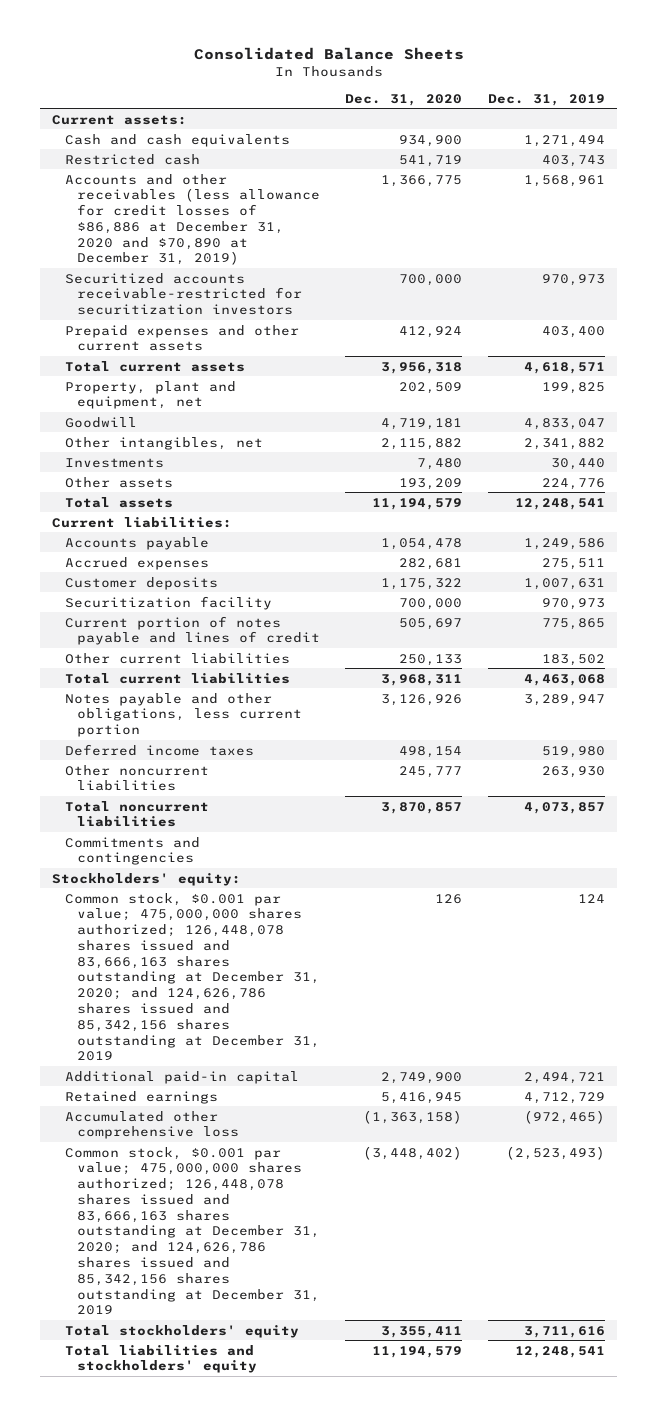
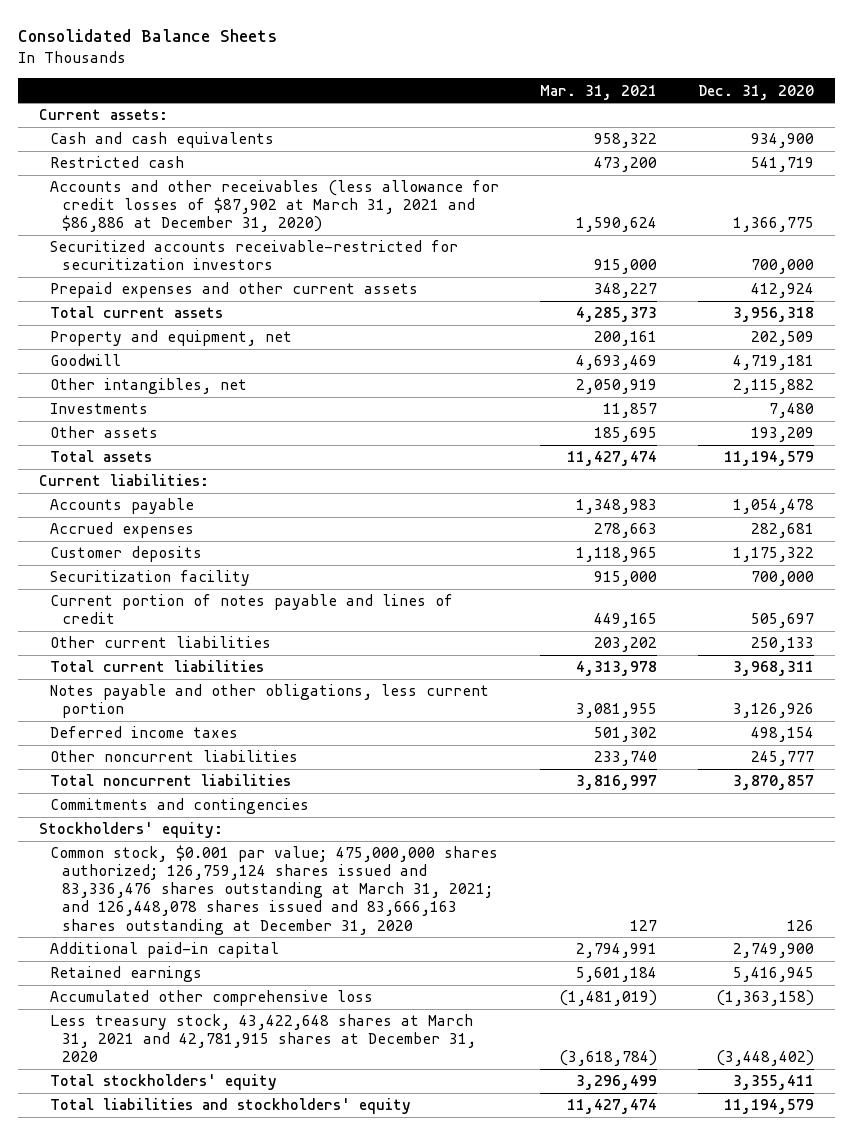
[487,93,605,106] Dec. 31, 2019 -> none
none -> [540,84,658,100] Mar. 31, 2021
[64,173,321,266] Accounts and other receivables (less allowance for credit losses of $86,886 at December 31, 2020 and $70,890 at December 31, 2019) -> [50,180,500,233] Accounts and other receivables (less allowance for credit losses of $87,902 at March 31, 2021 and $86,886 at December 31, 2020)
[64,380,236,410] Property, plant and equipment, net -> [50,330,293,347] Property and equipment, net
[64,892,321,1062] Common stock, $0.001 par value; 475,000,000 shares authorized; 126,448,078 shares issued and 83,666,163 shares outstanding at December 31, 2020; and 124,626,786 shares issued and 85,342,156 shares outstanding at December 31, 2019 -> [50,845,499,935] Common stock, $0.001 par value; 475,000,000 shares authorized; 126,759,124 shares issued and 83,336,476 shares outstanding at March 31, 2021; and 126,448,078 shares issued and 83,666,163 shares outstanding at December 31, 2020
[64,1146,321,1316] Common stock, $0.001 par value; 475,000,000 shares authorized; 126,448,078 shares issued and 83,666,163 shares outstanding at December 31, 2020; and 124,626,786 shares issued and 85,342,156 shares outstanding at December 31, 2019 -> [50,1014,476,1063] Less treasury stock, 43,422,648 shares at March 31, 2021 and 42,781,915 shares at December 31, 2020

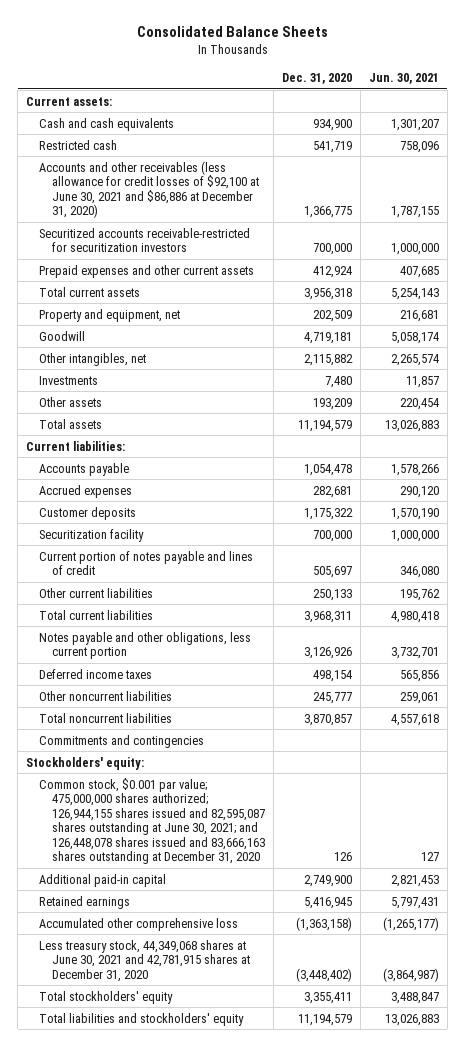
[540,84,658,100] Mar. 31, 2021 -> none
none -> [368,73,439,85] Jun. 30, 2021
[50,180,500,233] Accounts and other receivables (less allowance for credit losses of $87,902 at March 31, 2021 and $86,886 at December 31, 2020) -> [38,160,259,219] Accounts and other receivables (less allowance for credit losses of $92,100 at June 30, 2021 and $86,886 at December 31, 2020)
[50,845,499,935] Common stock, $0.001 par value; 475,000,000 shares authorized; 126,759,124 shares issued and 83,336,476 shares outstanding at March 31, 2021; and 126,448,078 shares issued and 83,666,163 shares outstanding at December 31, 2020 -> [38,777,265,865] Common stock, $0.001 par value; 475,000,000 shares authorized; 126,944,155 shares issued and 82,595,087 shares outstanding at June 30, 2021; and 126,448,078 shares issued and 83,666,163 shares outstanding at December 31, 2020
[50,1014,476,1063] Less treasury stock, 43,422,648 shares at March 31, 2021 and 42,781,915 shares at December 31, 2020 -> [38,939,250,982] Less treasury stock, 44,349,068 shares at June 30, 2021 and 42,781,915 shares at December 31, 2020

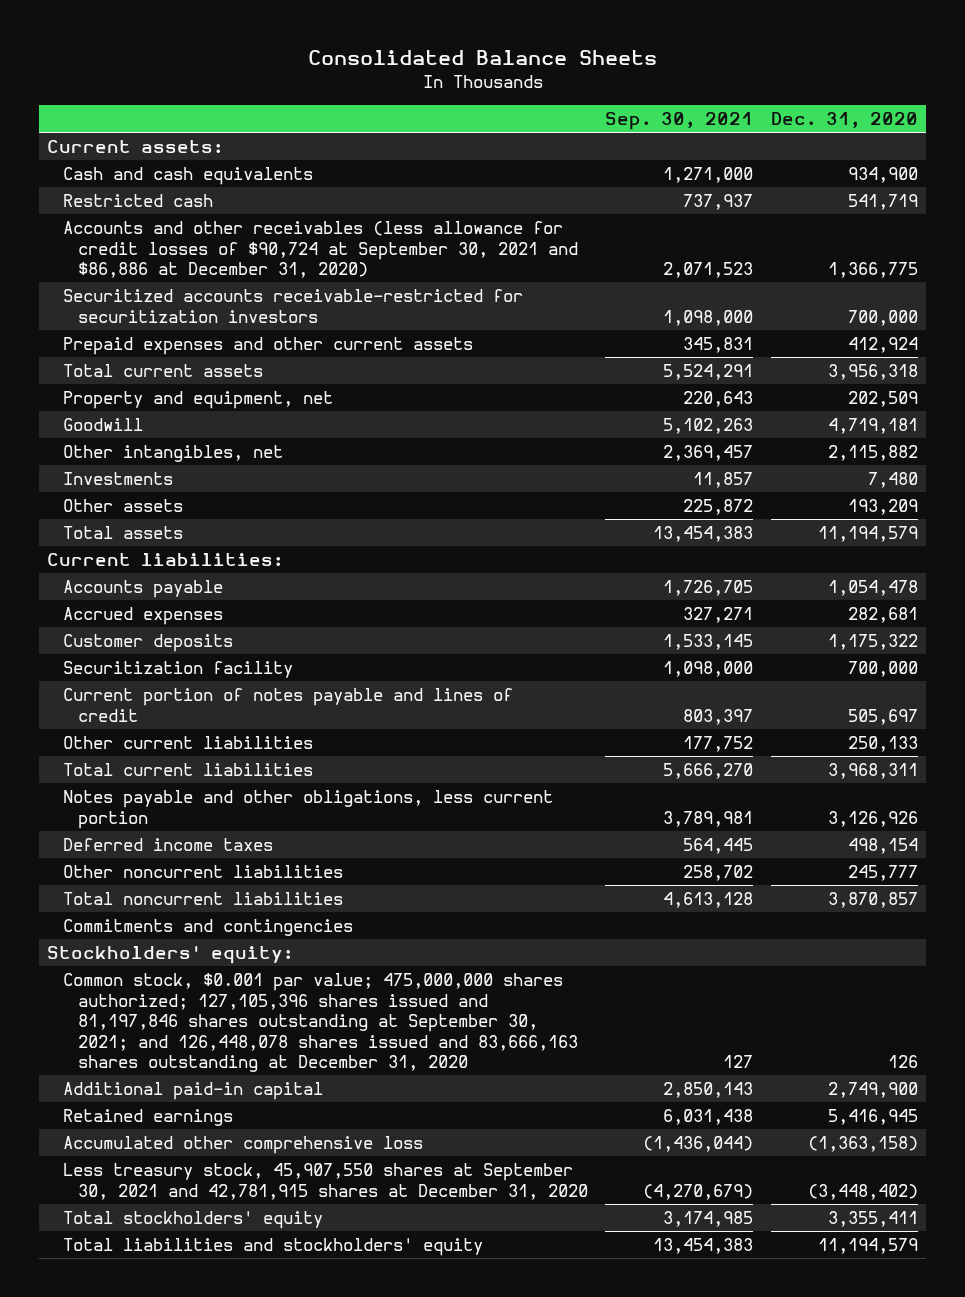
[368,73,439,85] Jun. 30, 2021 -> none
none -> [605,112,754,131] Sep. 30, 2021
[38,160,259,219] Accounts and other receivables (less allowance for credit losses of $92,100 at June 30, 2021 and $86,886 at December 31, 2020) -> [62,221,579,279] Accounts and other receivables (less allowance for credit losses of $90,724 at September 30, 2021 and $86,886 at December 31, 2020)
[38,777,265,865] Common stock, $0.001 par value; 475,000,000 shares authorized; 126,944,155 shares issued and 82,595,087 shares outstanding at June 30, 2021; and 126,448,078 shares issued and 83,666,163 shares outstanding at December 31, 2020 -> [62,973,579,1073] Common stock, $0.001 par value; 475,000,000 shares authorized; 127,105,396 shares issued and 81,197,846 shares outstanding at September 30, 2021; and 126,448,078 shares issued and 83,666,163 shares outstanding at December 31, 2020
[38,939,250,982] Less treasury stock, 44,349,068 shares at June 30, 2021 and 42,781,915 shares at December 31, 2020 -> [62,1163,589,1200] Less treasury stock, 45,907,550 shares at September 30, 2021 and 42,781,915 shares at December 31, 2020

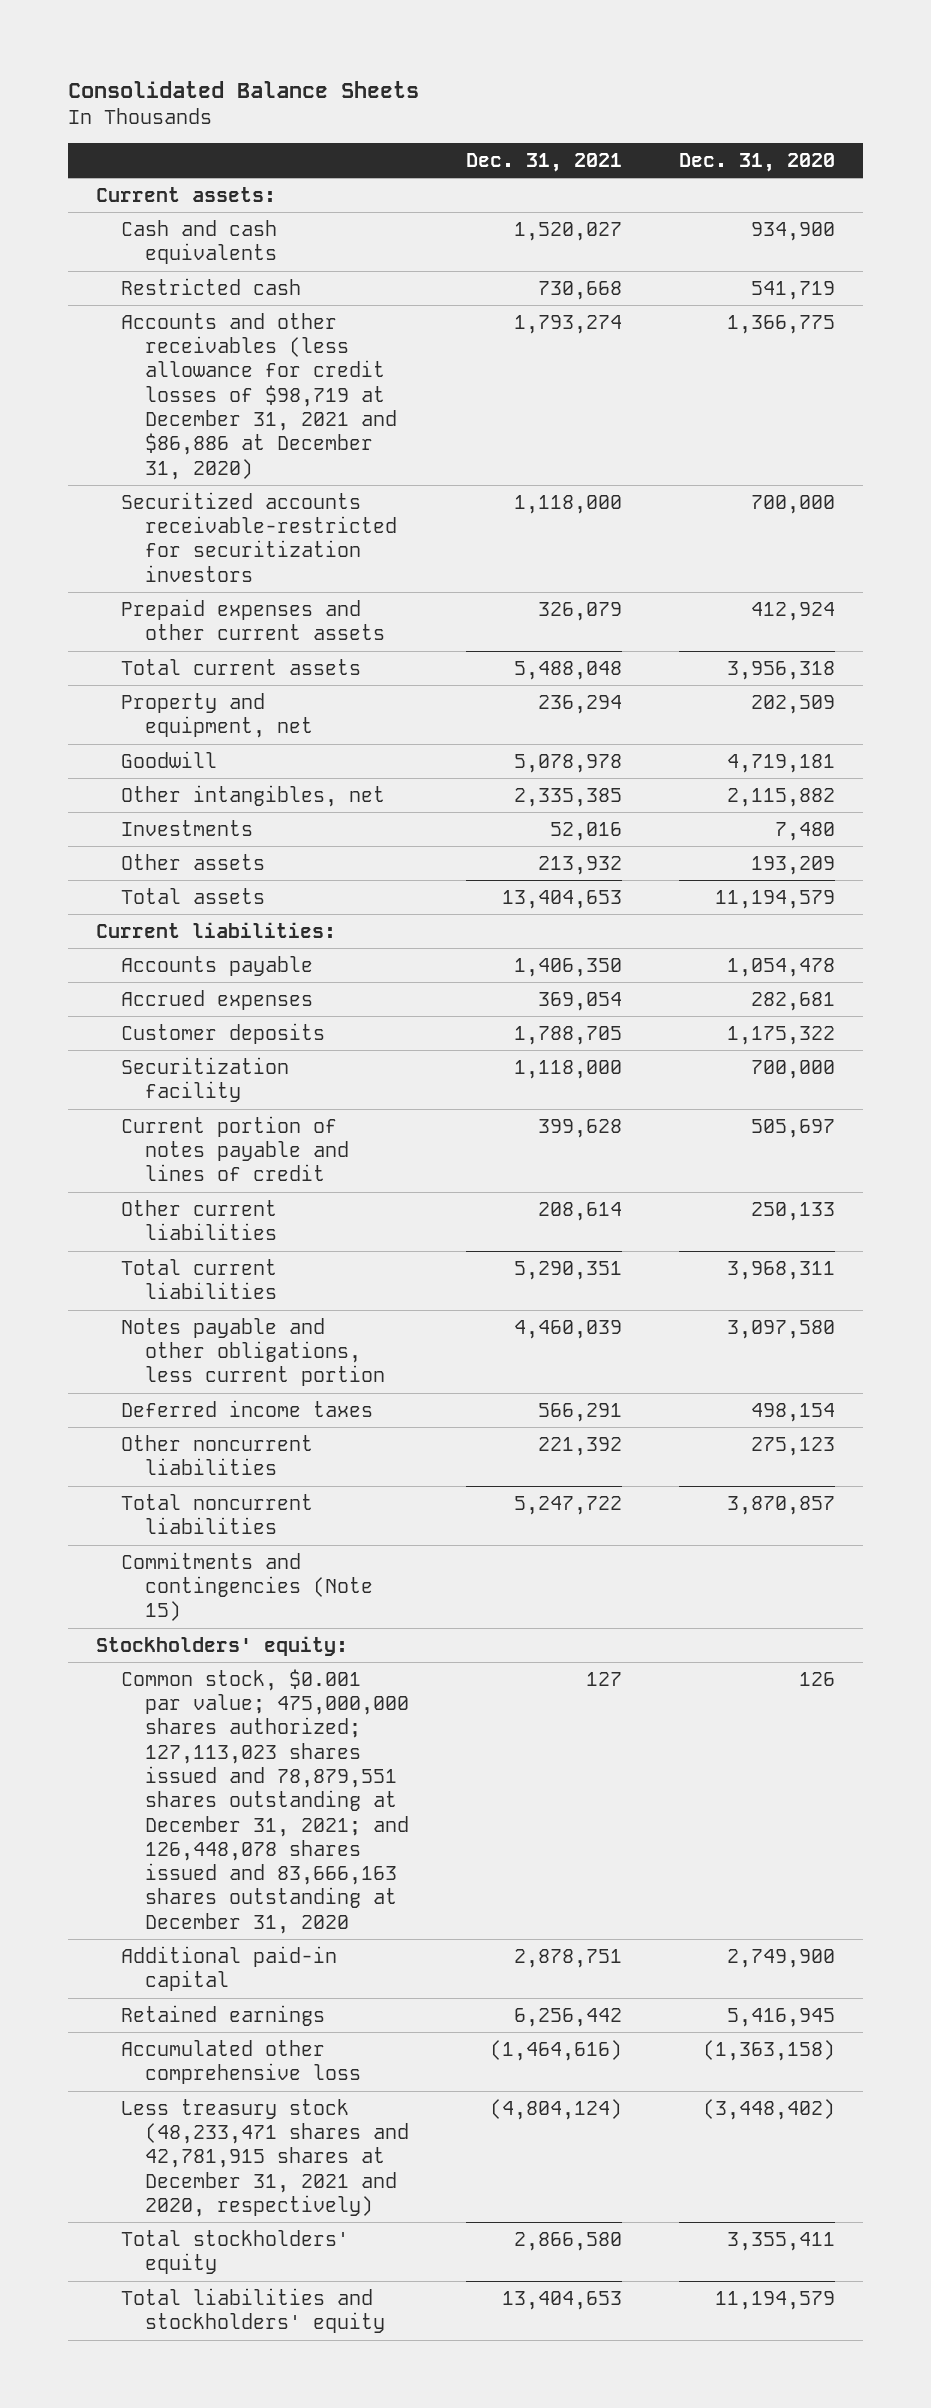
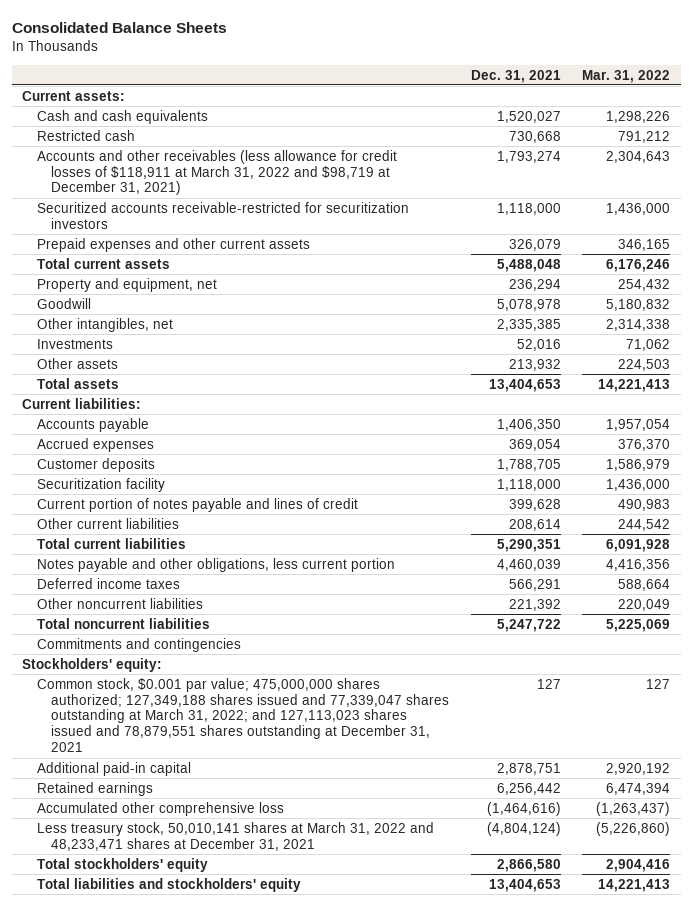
[678,153,835,173] Dec. 31, 2020 -> none
none -> [582,69,671,83] Mar. 31, 2022
[120,312,398,480] Accounts and other receivables (less allowance for credit losses of $98,719 at December 31, 2021 and $86,886 at December 31, 2020) -> [36,149,397,196] Accounts and other receivables (less allowance for credit losses of $118,911 at March 31, 2022 and $98,719 at December 31, 2021)
[120,1551,374,1622] Commitments and contingencies (Note 15) -> [36,637,241,652] Commitments and contingencies
[120,1668,410,1934] Common stock, $0.001 par value; 475,000,000 shares authorized; 127,113,023 shares issued and 78,879,551 shares outstanding at December 31, 2021; and 126,448,078 shares issued and 83,666,163 shares outstanding at December 31, 2020 -> [36,677,449,753] Common stock, $0.001 par value; 475,000,000 shares authorized; 127,349,188 shares issued and 77,339,047 shares outstanding at March 31, 2022; and 127,113,023 shares issued and 78,879,551 shares outstanding at December 31, 2021
[120,2098,410,2218] Less treasury stock (48,233,471 shares and 42,781,915 shares at December 31, 2021 and 2020, respectively) -> [36,821,434,851] Less treasury stock, 50,010,141 shares at March 31, 2022 and 48,233,471 shares at December 31, 2021

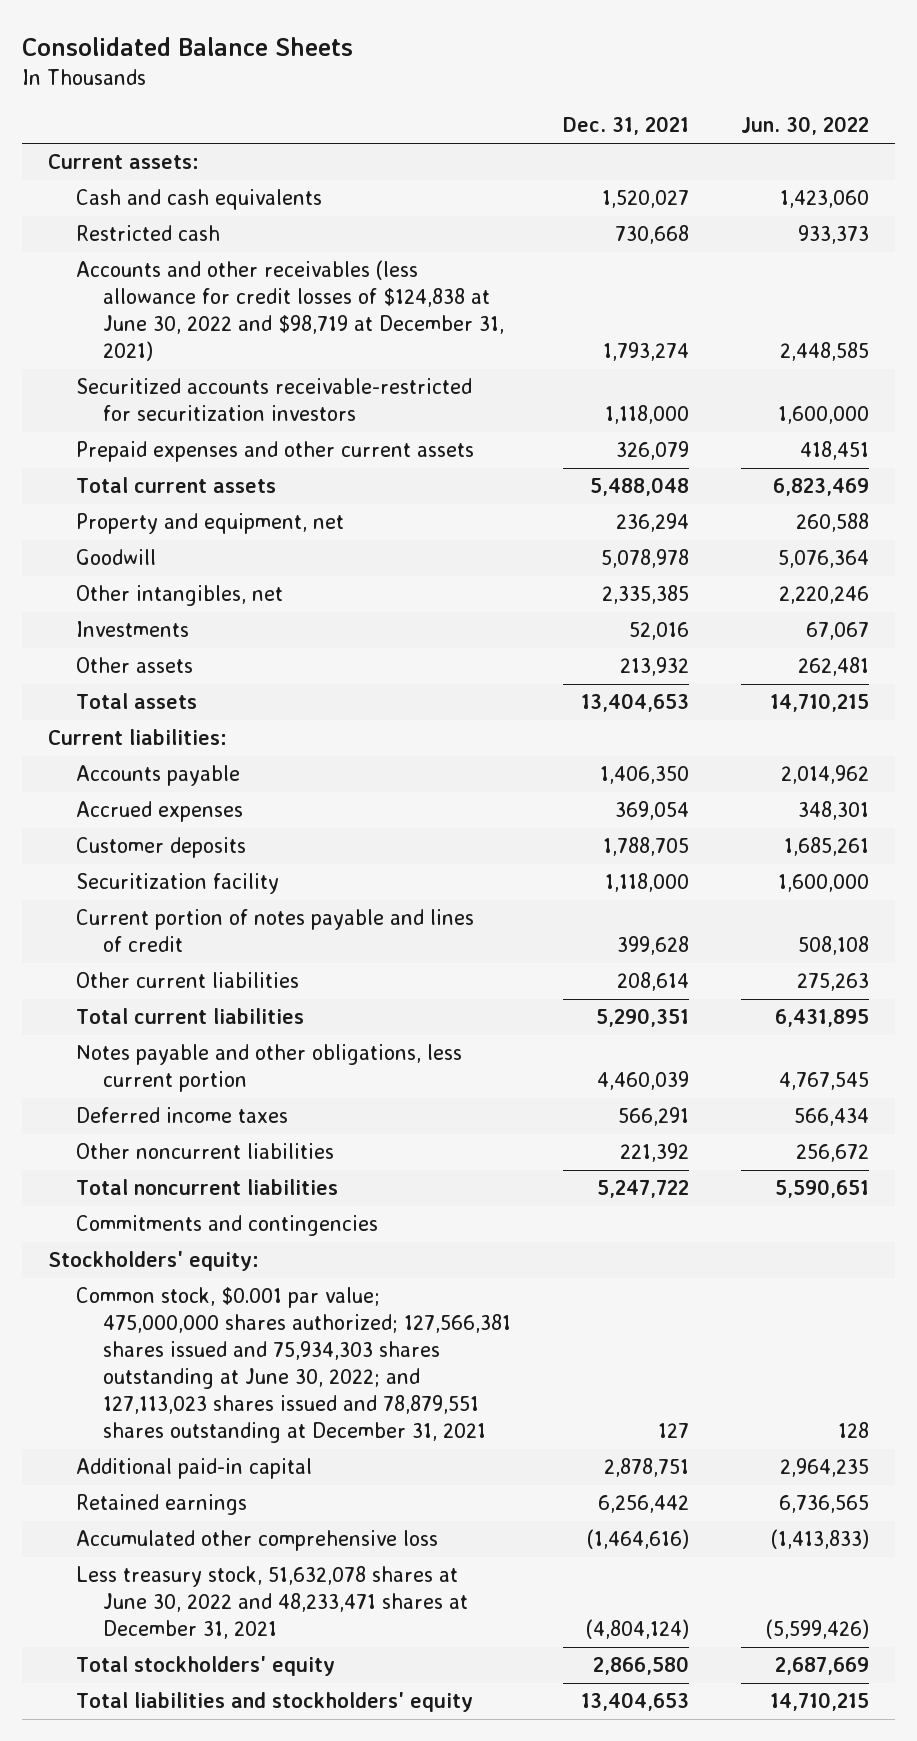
[582,69,671,83] Mar. 31, 2022 -> none
none -> [740,116,869,136] Jun. 30, 2022
[36,149,397,196] Accounts and other receivables (less allowance for credit losses of $118,911 at March 31, 2022 and $98,719 at December 31, 2021) -> [75,260,505,362] Accounts and other receivables (less allowance for credit losses of $124,838 at June 30, 2022 and $98,719 at December 31, 2021)
[36,677,449,753] Common stock, $0.001 par value; 475,000,000 shares authorized; 127,349,188 shares issued and 77,339,047 shares outstanding at March 31, 2022; and 127,113,023 shares issued and 78,879,551 shares outstanding at December 31, 2021 -> [75,1287,512,1444] Common stock, $0.001 par value; 475,000,000 shares authorized; 127,566,381 shares issued and 75,934,303 shares outstanding at June 30, 2022; and 127,113,023 shares issued and 78,879,551 shares outstanding at December 31, 2021
[36,821,434,851] Less treasury stock, 50,010,141 shares at March 31, 2022 and 48,233,471 shares at December 31, 2021 -> [75,1566,469,1640] Less treasury stock, 51,632,078 shares at June 30, 2022 and 48,233,471 shares at December 31, 2021

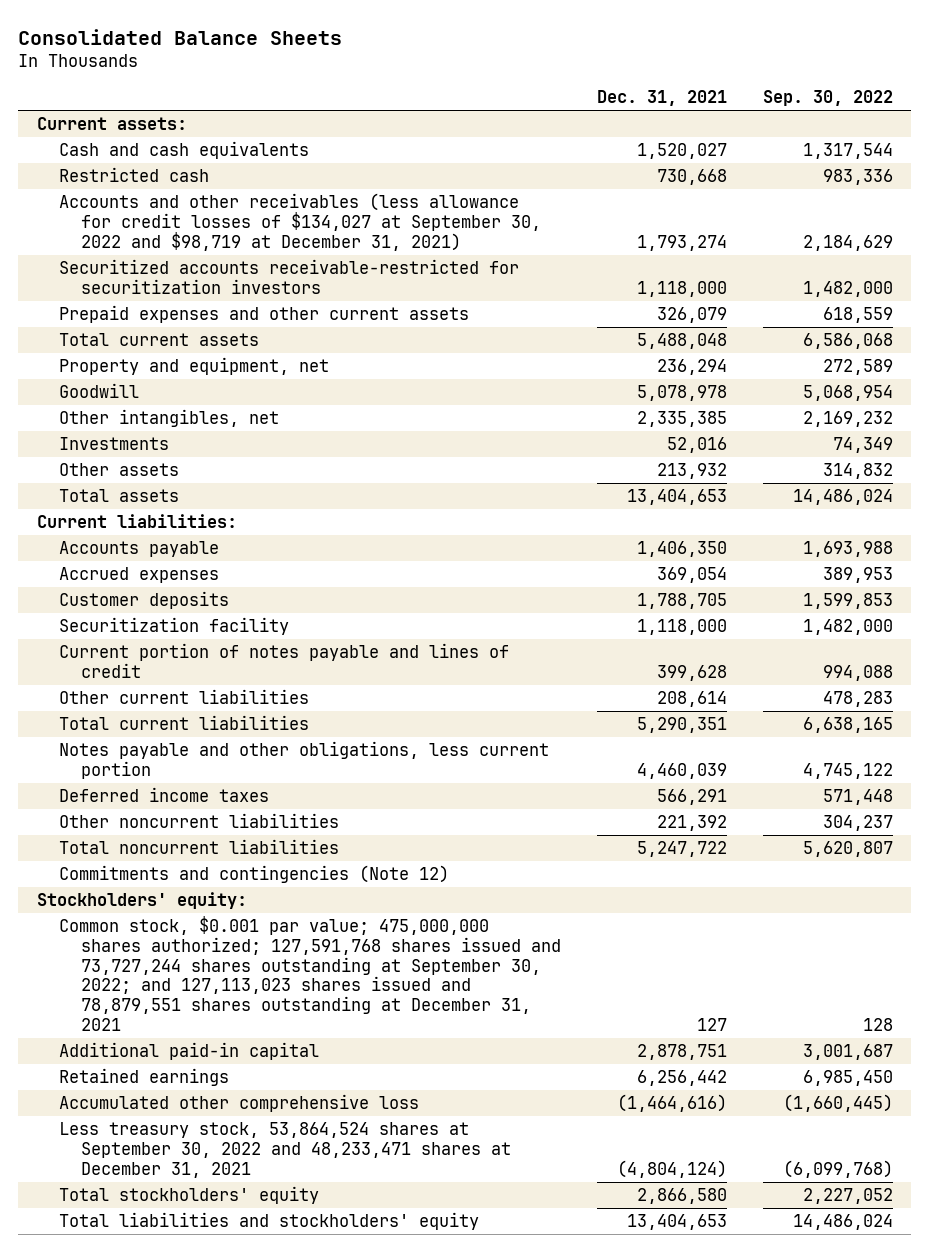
[740,116,869,136] Jun. 30, 2022 -> none
none -> [762,90,893,107] Sep. 30, 2022
[75,260,505,362] Accounts and other receivables (less allowance for credit losses of $124,838 at June 30, 2022 and $98,719 at December 31, 2021) -> [58,193,541,251] Accounts and other receivables (less allowance for credit losses of $134,027 at September 30, 2022 and $98,719 at December 31, 2021)
[75,1215,378,1237] Commitments and contingencies -> [58,865,449,884] Commitments and contingencies (Note 12)
[75,1287,512,1444] Common stock, $0.001 par value; 475,000,000 shares authorized; 127,566,381 shares issued and 75,934,303 shares outstanding at June 30, 2022; and 127,113,023 shares issued and 78,879,551 shares outstanding at December 31, 2021 -> [58,916,561,1031] Common stock, $0.001 par value; 475,000,000 shares authorized; 127,591,768 shares issued and 73,727,244 shares outstanding at September 30, 2022; and 127,113,023 shares issued and 78,879,551 shares outstanding at December 31, 2021
[75,1566,469,1640] Less treasury stock, 51,632,078 shares at June 30, 2022 and 48,233,471 shares at December 31, 2021 -> [58,1122,511,1178] Less treasury stock, 53,864,524 shares at September 30, 2022 and 48,233,471 shares at December 31, 2021

